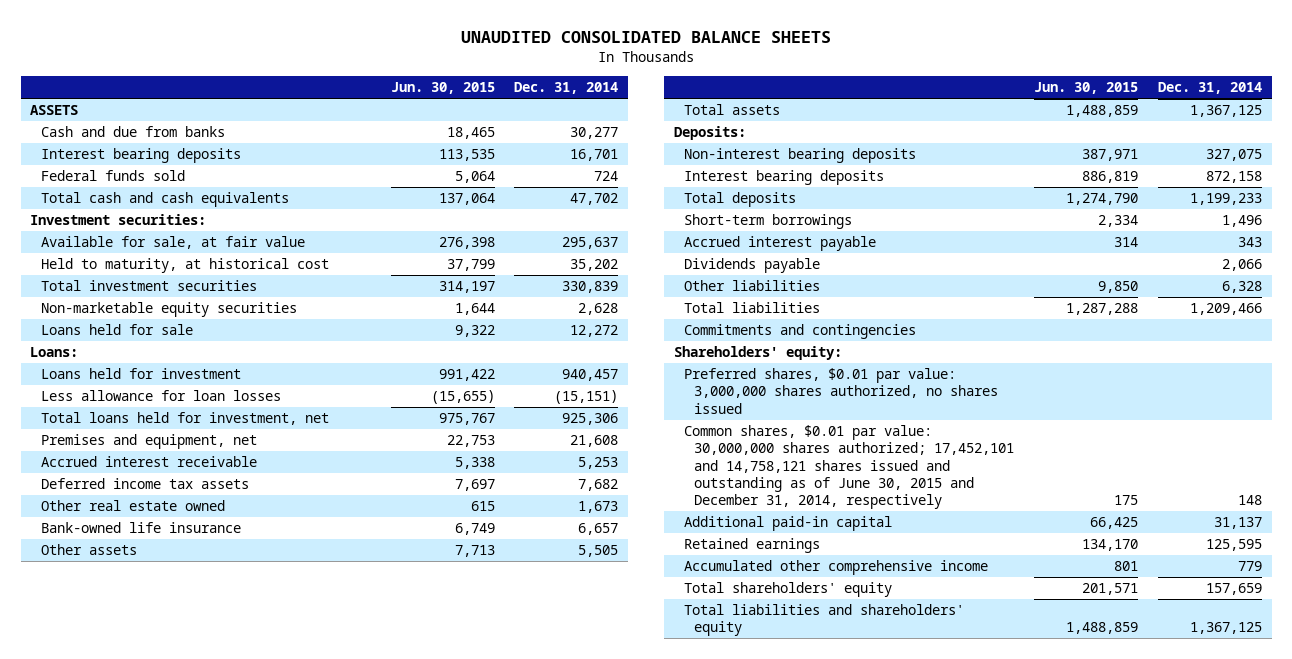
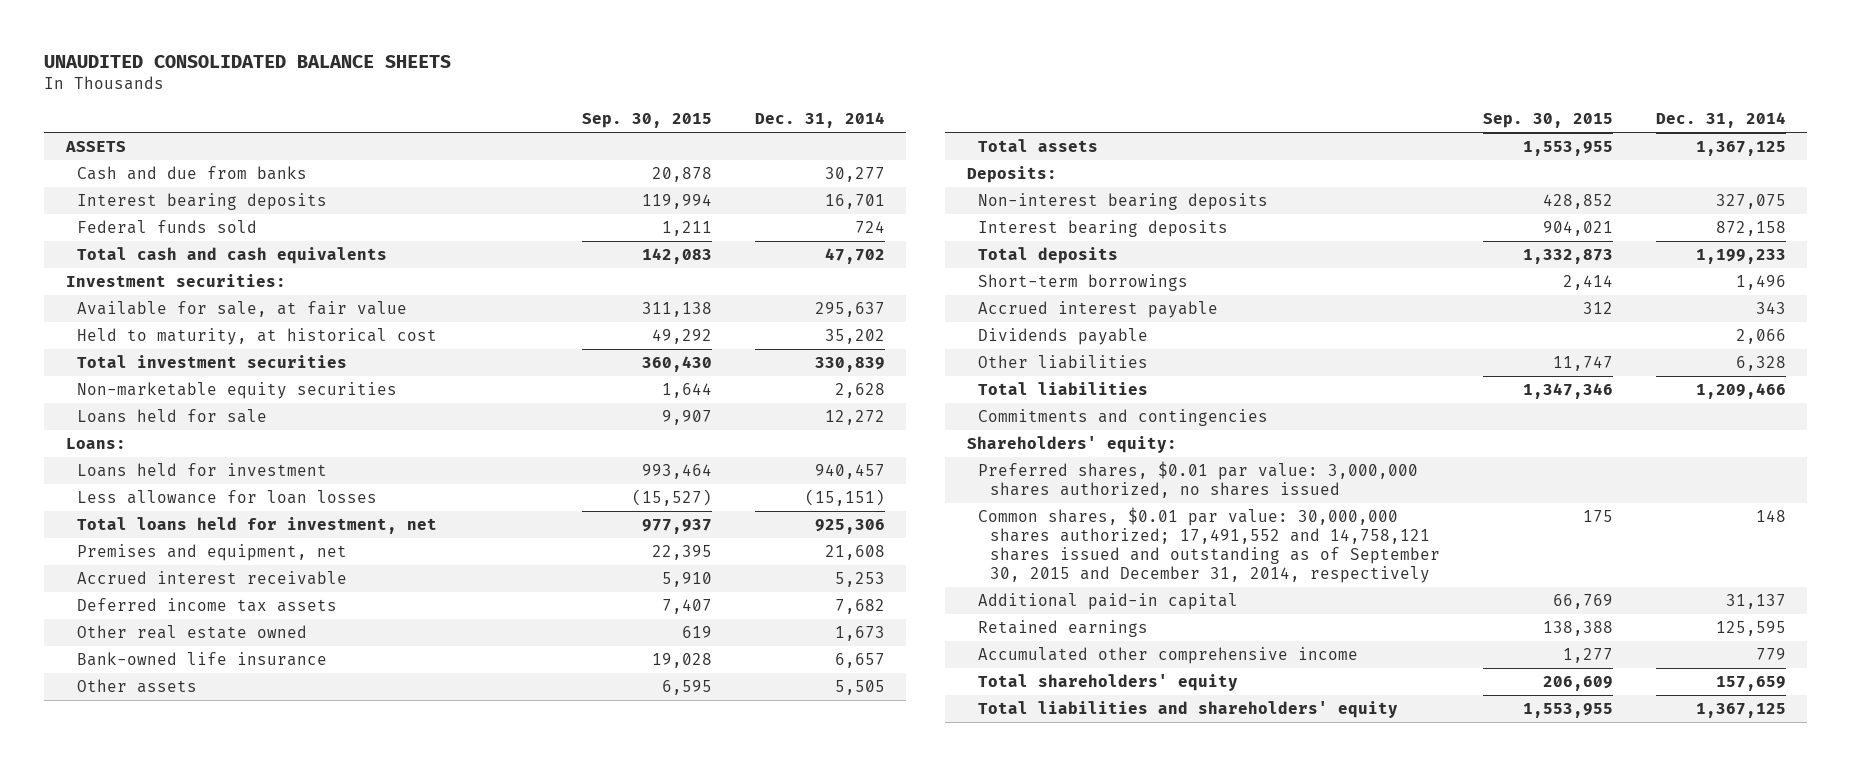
[390,82,495,95] Jun. 30, 2015 -> none
none -> [581,113,712,129] Sep. 30, 2015
[684,425,1015,509] Common shares, $0.01 par value: 30,000,000 shares authorized; 17,452,101 and 14,758,121 shares issued and outstanding as of June 30, 2015 and December 31, 2014, respectively -> [978,507,1440,583] Common shares, $0.01 par value: 30,000,000 shares authorized; 17,491,552 and 14,758,121 shares issued and outstanding as of September 30, 2015 and December 31, 2014, respectively

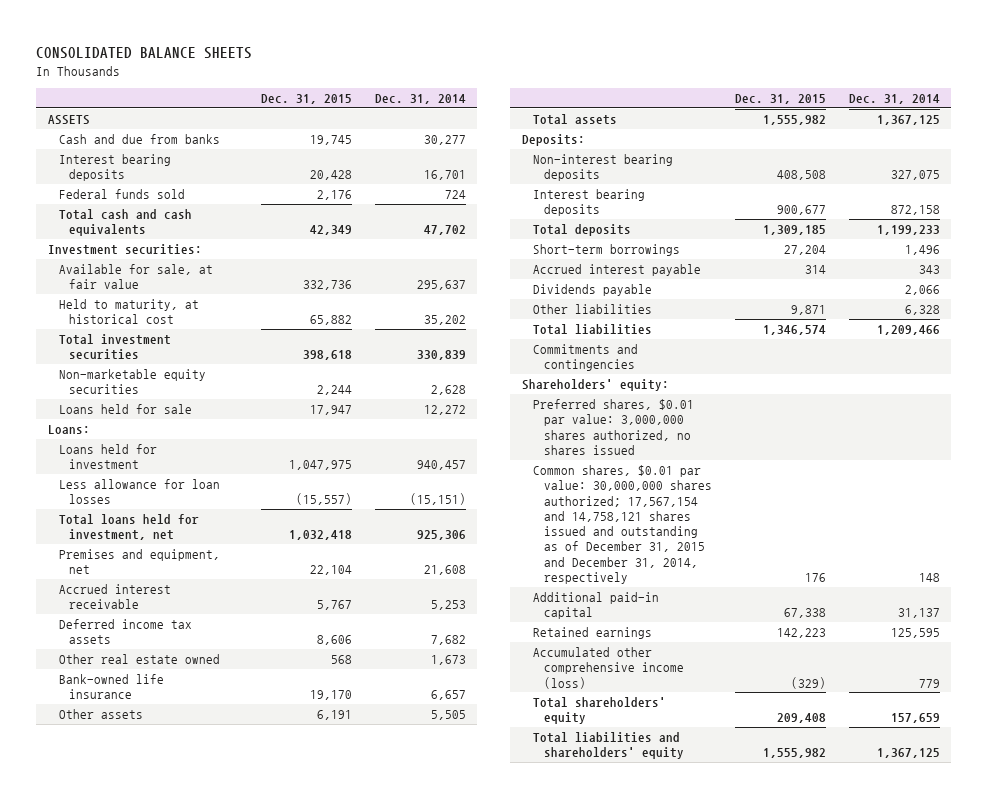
[44,55,452,69] UNAUDITED CONSOLIDATED BALANCE SHEETS -> [36,46,253,59] CONSOLIDATED BALANCE SHEETS
[581,113,712,129] Sep. 30, 2015 -> none
none -> [260,93,352,104] Dec. 31, 2015
[978,507,1440,583] Common shares, $0.01 par value: 30,000,000 shares authorized; 17,491,552 and 14,758,121 shares issued and outstanding as of September 30, 2015 and December 31, 2014, respectively -> [532,465,712,584] Common shares, $0.01 par value: 30,000,000 shares authorized; 17,567,154 and 14,758,121 shares issued and outstanding as of December 31, 2015 and December 31, 2014, respectively
[978,647,1359,665] Accumulated other comprehensive income -> [532,647,684,689] Accumulated other comprehensive income (loss)

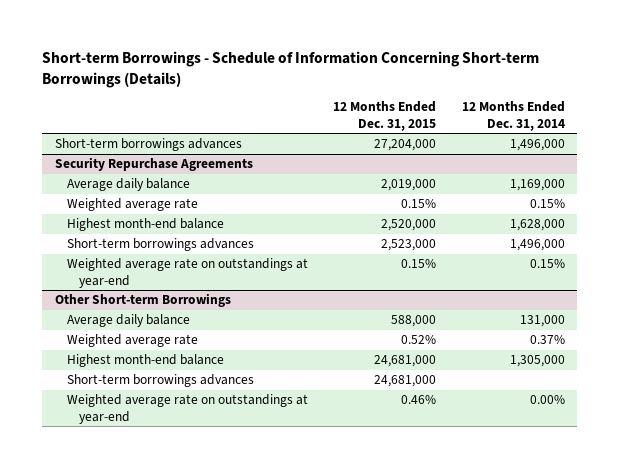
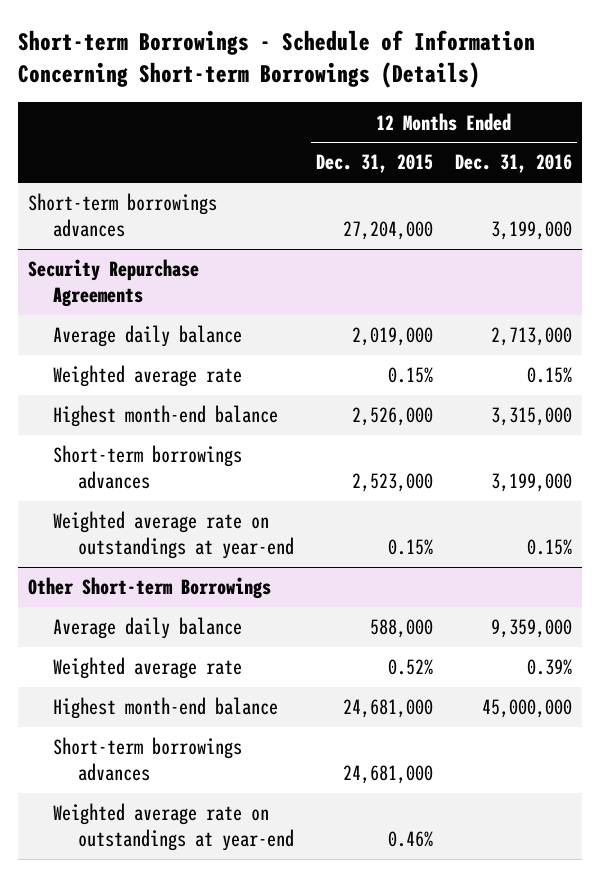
[461,101,565,131] 12 Months Ended Dec. 31, 2014 -> none
none -> [454,154,572,174] Dec. 31, 2016
[381,219,437,232] 2,520,000 -> [352,407,434,427] 2,526,000

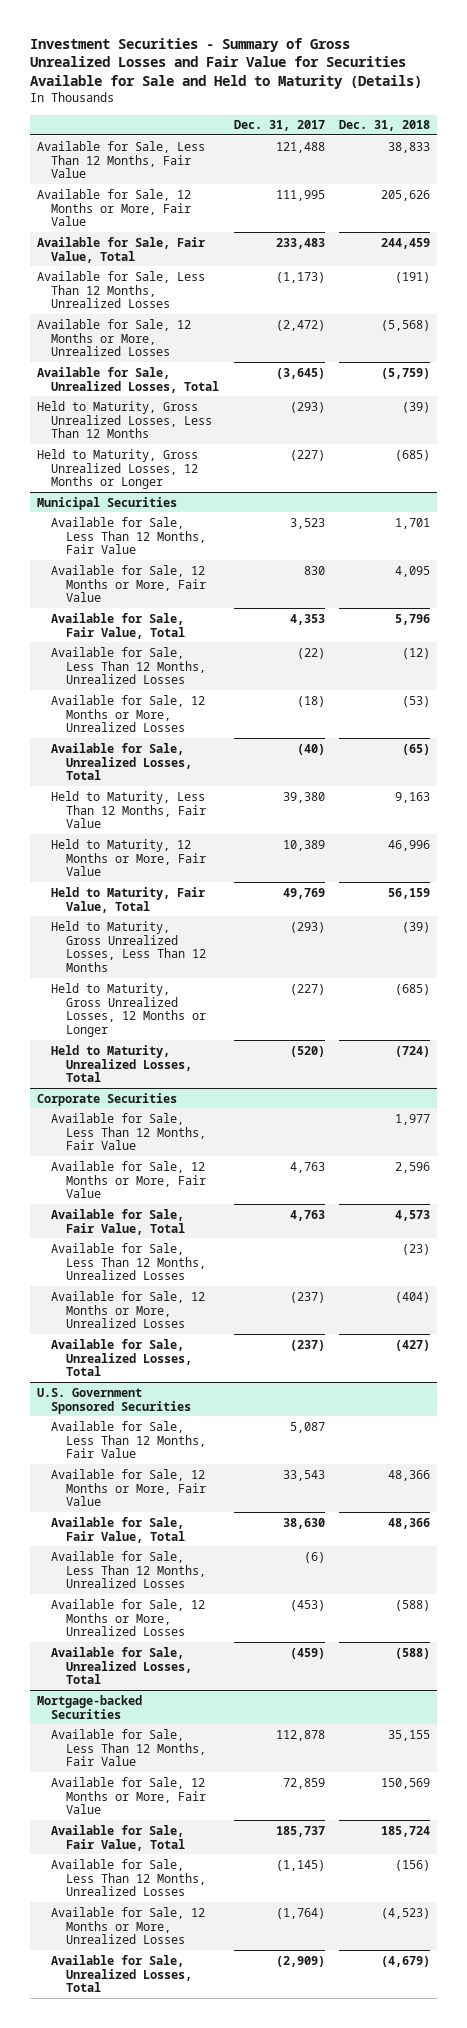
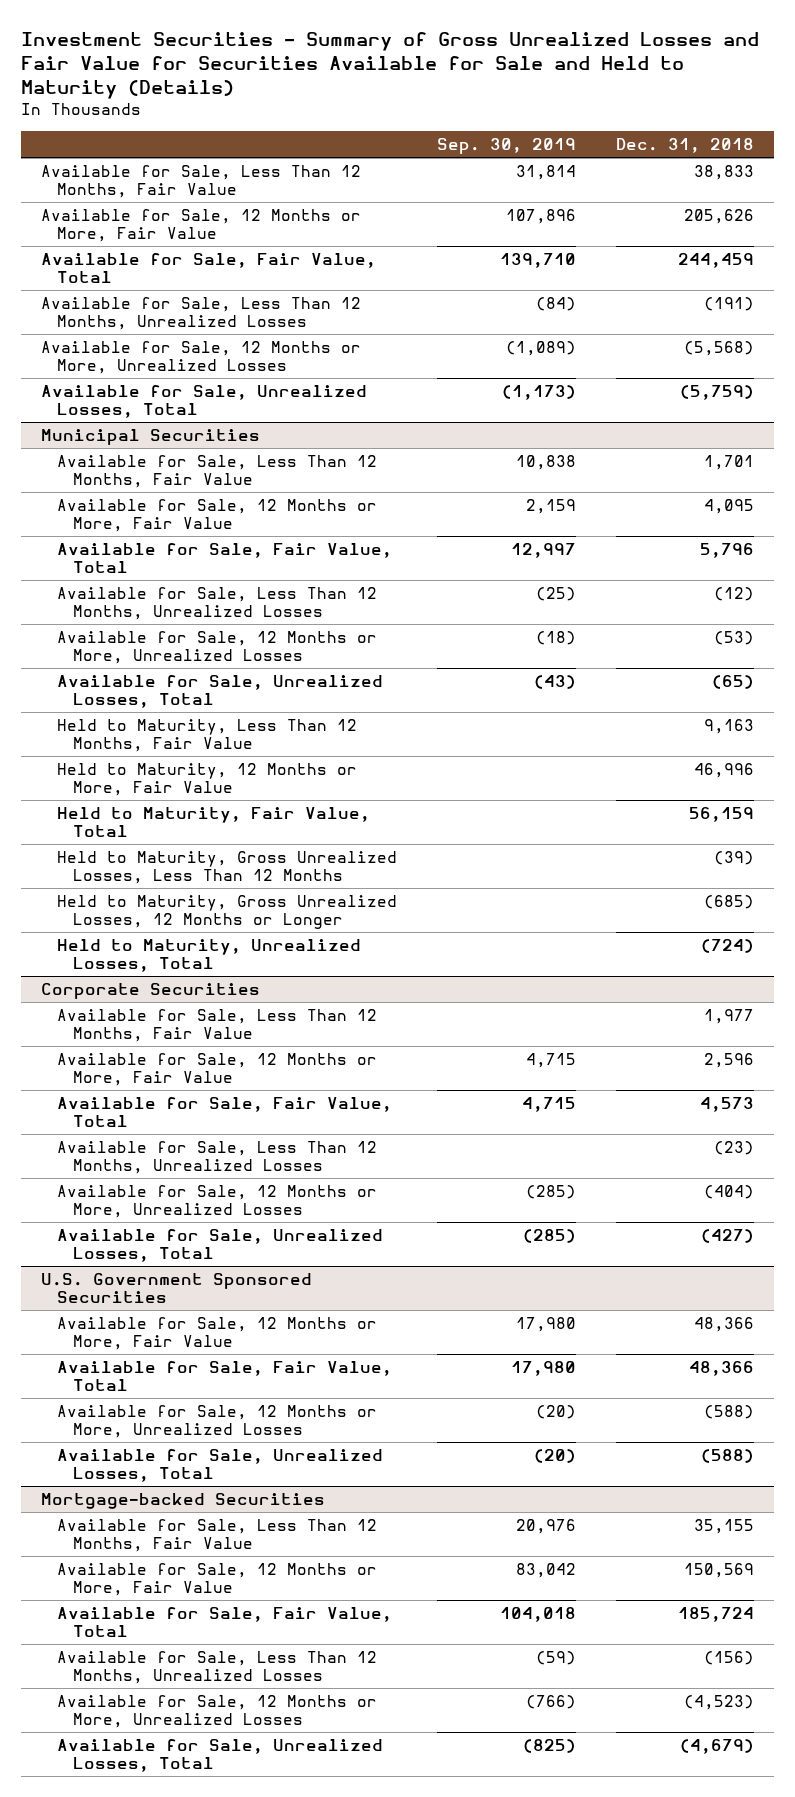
[233,120,325,132] Dec. 31, 2017 -> none
none -> [436,138,576,155] Sep. 30, 2019
[37,400,213,439] Held to Maturity, Gross Unrealized Losses, Less Than 12 Months -> none
[37,448,199,490] Held to Maturity, Gross Unrealized Losses, 12 Months or Longer -> none
[51,1420,206,1459] Available for Sale, Less Than 12 Months, Fair Value -> none
[51,1550,206,1589] Available for Sale, Less Than 12 Months, Unrealized Losses -> none

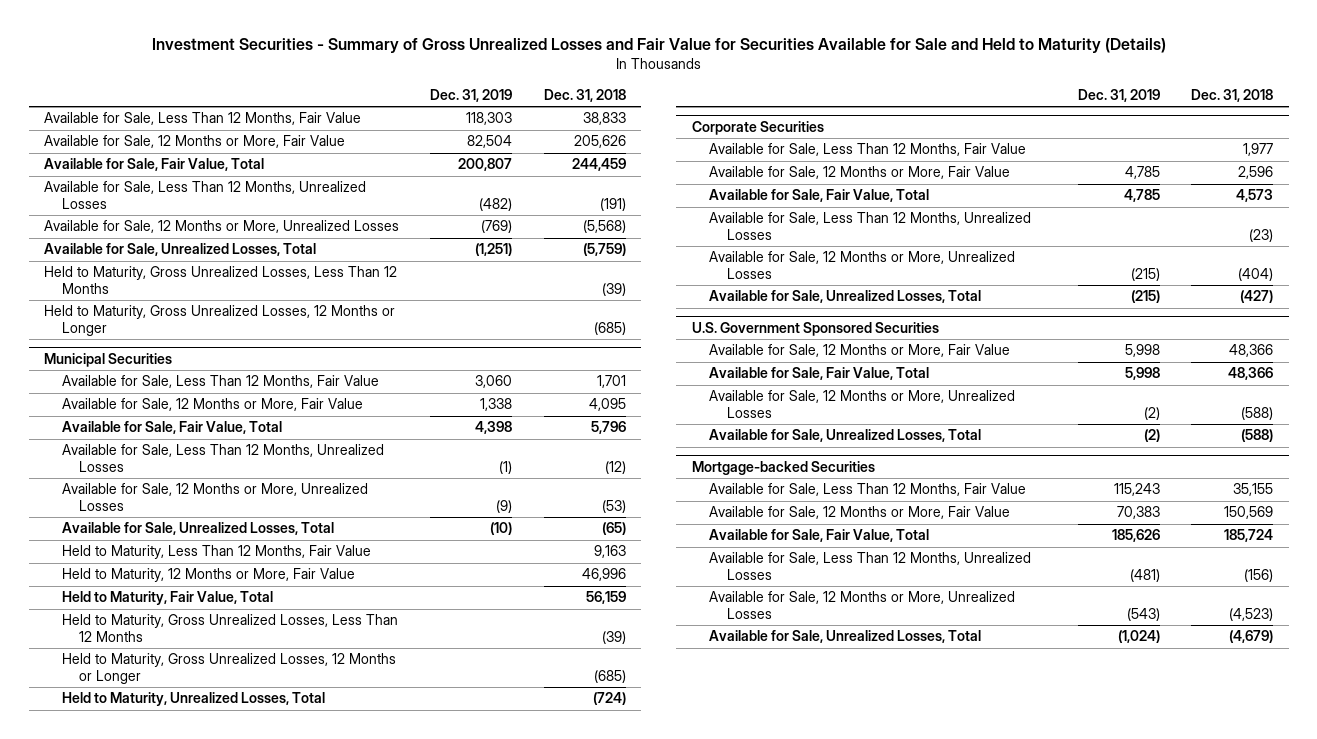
[436,138,576,155] Sep. 30, 2019 -> none
none -> [430,88,513,102] Dec. 31, 2019
none -> [44,266,398,294] Held to Maturity, Gross Unrealized Losses, Less Than 12 Months
none -> [44,305,396,336] Held to Maturity, Gross Unrealized Losses, 12 Months or Longer

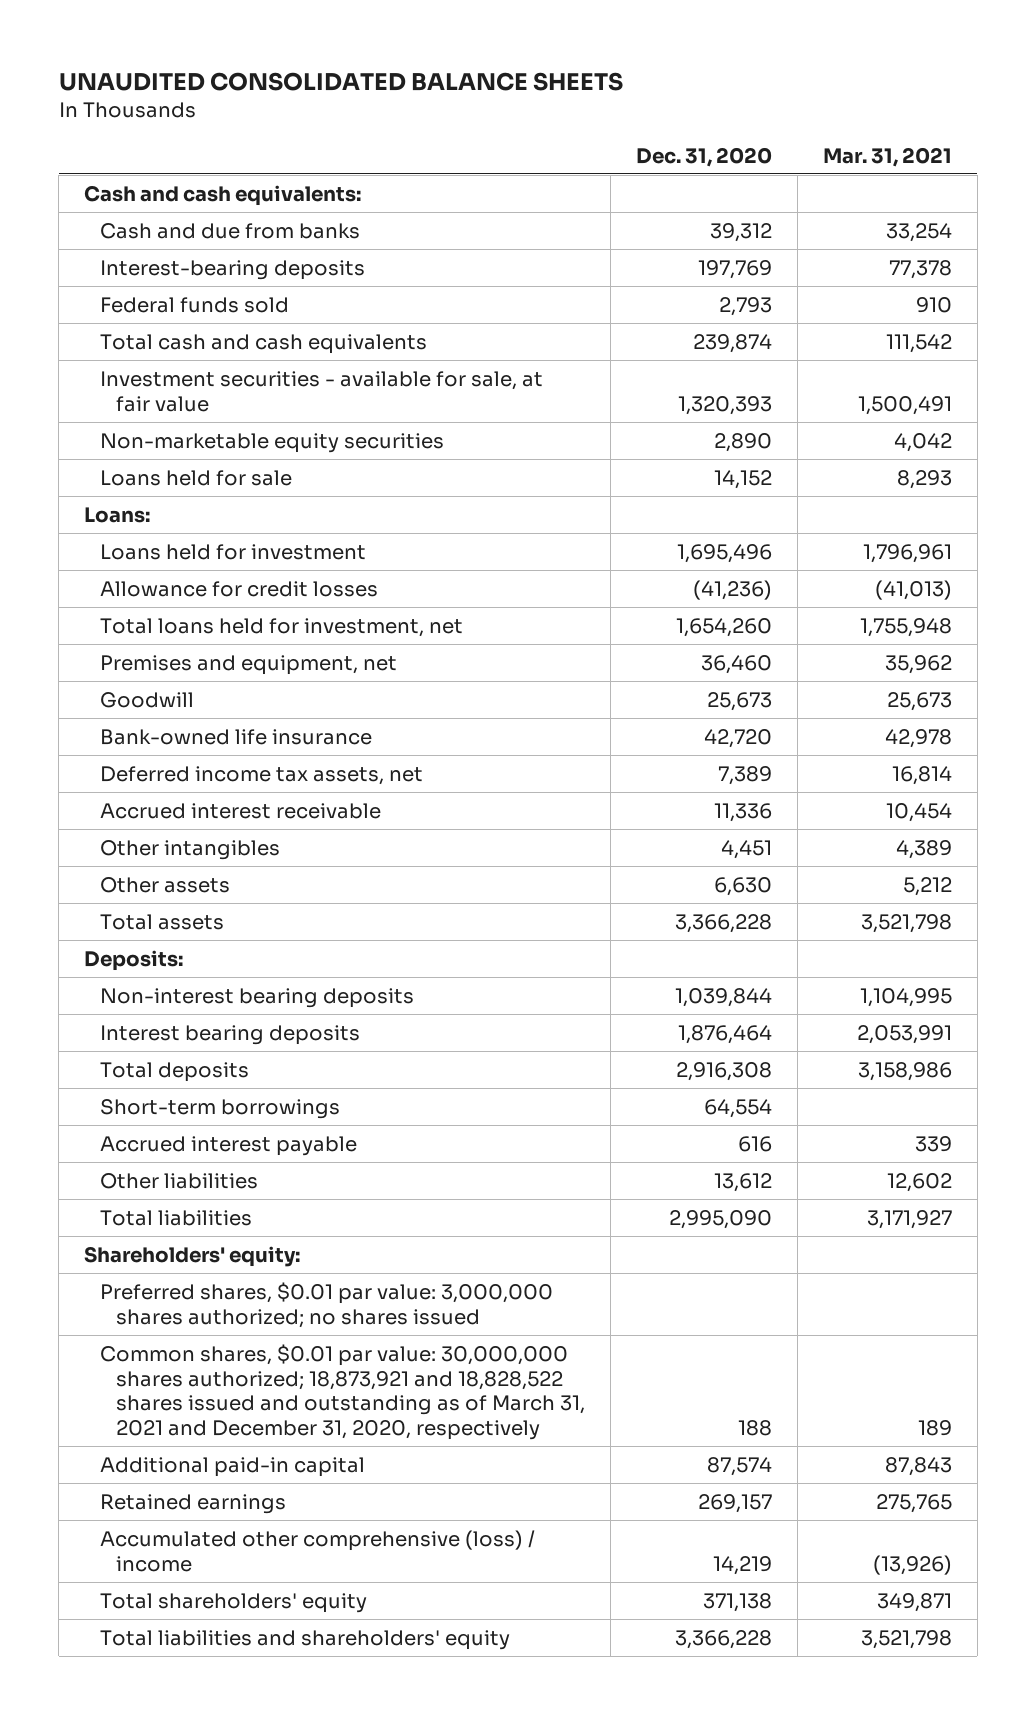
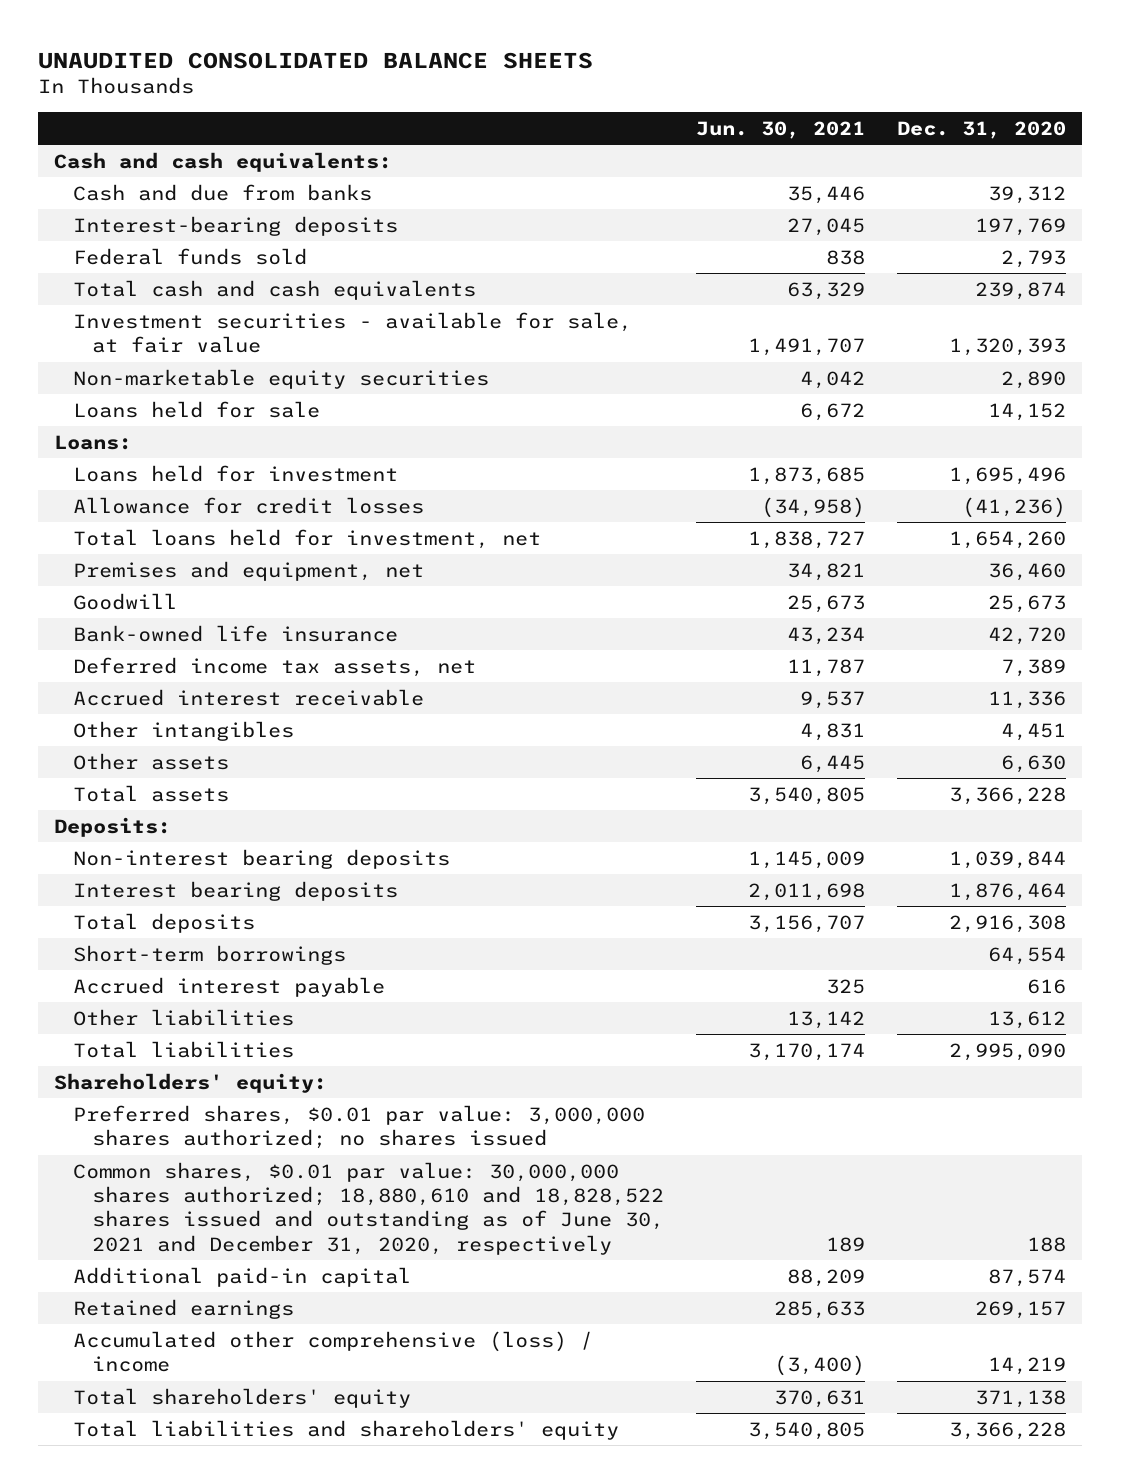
[822,146,952,167] Mar. 31, 2021 -> none
none -> [696,120,866,139] Jun. 30, 2021
[100,1343,586,1440] Common shares, $0.01 par value: 30,000,000 shares authorized; 18,873,921 and 18,828,522 shares issued and outstanding as of March 31, 2021 and December 31, 2020, respectively -> [73,1161,665,1255] Common shares, $0.01 par value: 30,000,000 shares authorized; 18,880,610 and 18,828,522 shares issued and outstanding as of June 30, 2021 and December 31, 2020, respectively

